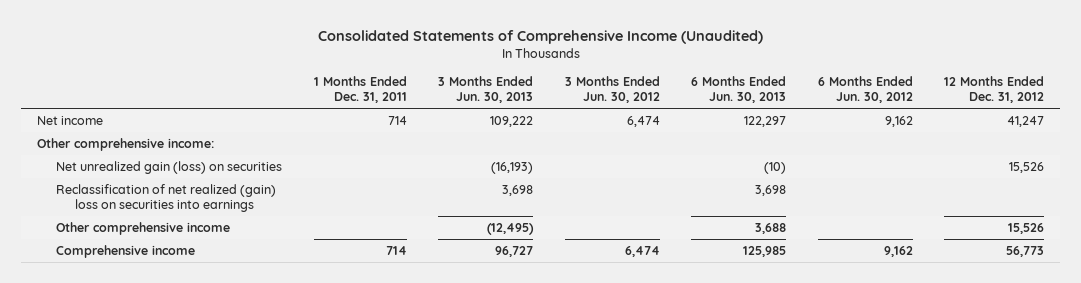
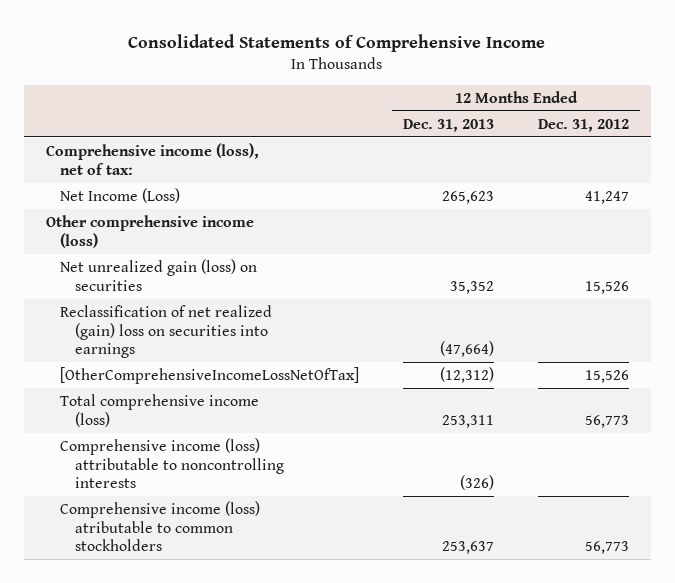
[317,29,763,44] Consolidated Statements of Comprehensive Income (Unaudited) -> [128,34,546,53] Consolidated Statements of Comprehensive Income
[313,75,407,104] 1 Months Ended Dec. 31, 2011 -> none
[438,75,534,104] 3 Months Ended Jun. 30, 2013 -> none
[564,75,660,104] 3 Months Ended Jun. 30, 2012 -> none
[691,75,787,104] 6 Months Ended Jun. 30, 2013 -> none
[817,75,913,104] 6 Months Ended Jun. 30, 2012 -> none
none -> [403,118,495,132] Dec. 31, 2013
none -> [45,142,259,175] Comprehensive income (loss), net of tax:
[37,115,104,125] Net income -> [60,187,181,203] Net Income (Loss)
[37,137,215,151] Other comprehensive income: -> [45,214,254,248] Other comprehensive income (loss)
[56,221,231,235] Other comprehensive income -> [60,366,360,384] [OtherComprehensiveIncomeLossNetOfTax]
none -> [60,393,260,427] Total comprehensive income (loss)
none -> [60,437,284,489] Comprehensive income (loss) attributable to noncontrolling interests
[56,244,196,258] Comprehensive income -> [60,500,261,552] Comprehensive income (loss) atributable to common stockholders

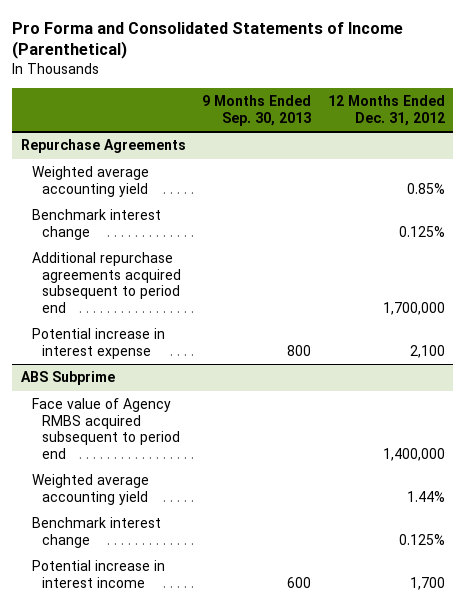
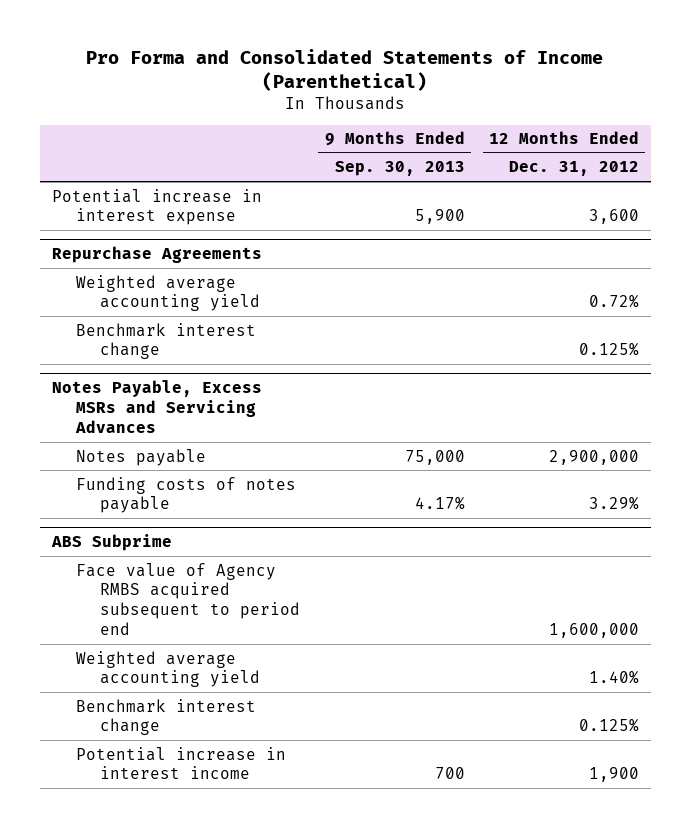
none -> [51,188,262,226] Potential increase in interest expense
[406,182,445,194] 0.85% -> [588,294,639,309] 0.72%
[31,252,182,313] Additional repurchase agreements acquired subsequent to period end -> none
[31,328,165,359] Potential increase in interest expense -> none
none -> [51,380,262,433] Notes Payable, Excess MSRs and Servicing Advances
none -> [76,448,207,466] Notes payable
none -> [76,476,297,514] Funding costs of notes payable
[382,447,445,461] 1,400,000 -> [548,622,639,638] 1,600,000
[406,490,445,502] 1.44% -> [588,670,639,685] 1.40%
[287,576,312,588] 600 -> [434,767,465,780] 700
[409,576,445,590] 1,700 -> [588,767,639,783] 1,900

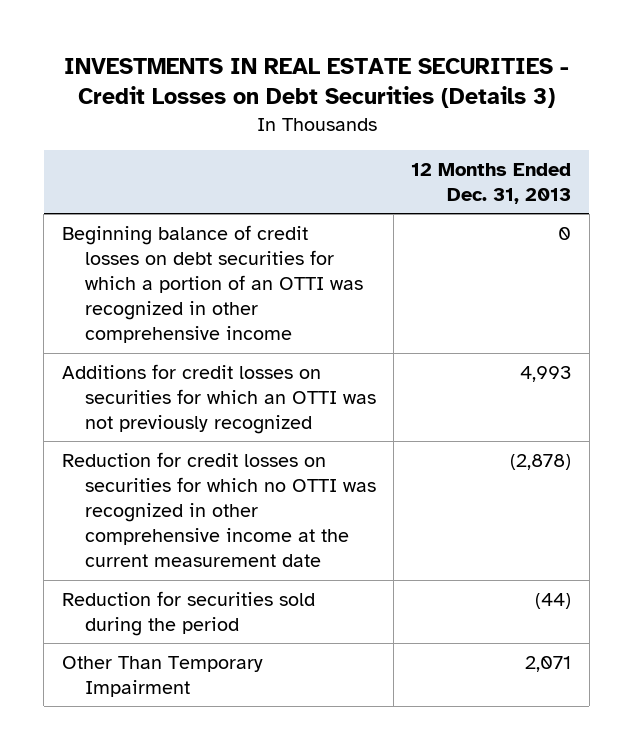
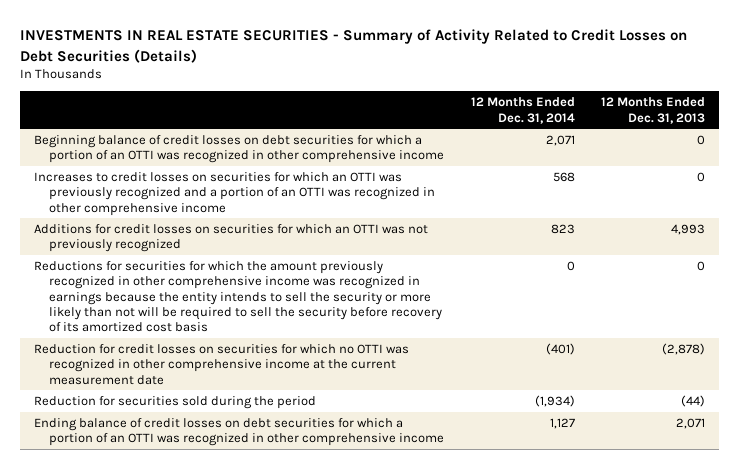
[63,58,569,109] INVESTMENTS IN REAL ESTATE SECURITIES - Credit Losses on Debt Securities (Details 3) -> [20,29,688,63] INVESTMENTS IN REAL ESTATE SECURITIES - Summary of Activity Related to Credit Losses on Debt Securities (Details)
none -> [470,97,575,124] 12 Months Ended Dec. 31, 2014
none -> [33,171,435,216] Increases to credit losses on securities for which an OTTI was previously recognized and a portion of an OTTI was recognized in other comprehensive income
none -> [33,260,442,333] Reductions for securities for which the amount previously recognized in other comprehensive income was recognized in earnings because the entity intends to sell the security or more likely than not will be required to sell the security before recovery of its amortized cost basis
[61,655,263,697] Other Than Temporary Impairment -> [33,417,444,447] Ending balance of credit losses on debt securities for which a portion of an OTTI was recognized in other comprehensive income

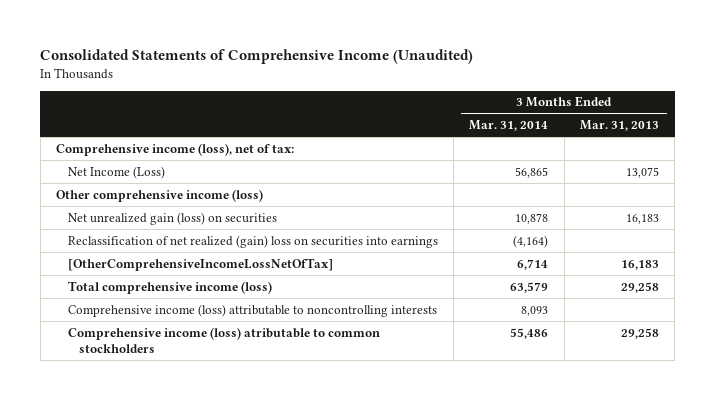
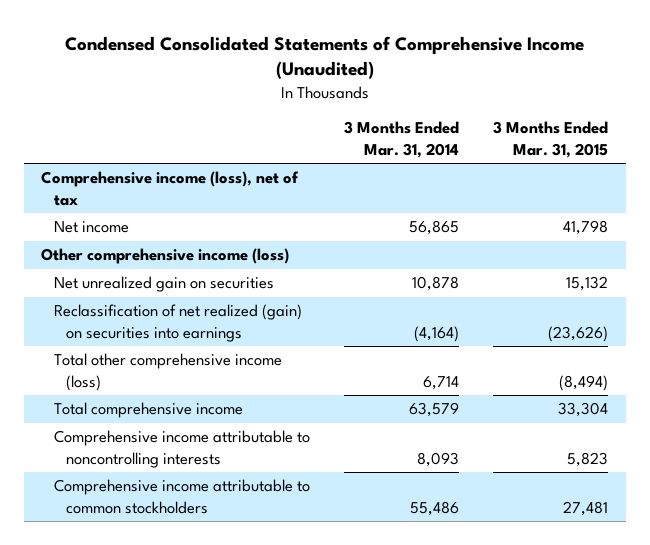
[40,49,474,65] Consolidated Statements of Comprehensive Income (Unaudited) -> [64,35,584,80] Condensed Consolidated Statements of Comprehensive Income (Unaudited)
[579,119,659,131] Mar. 31, 2013 -> none
none -> [493,121,609,158] 3 Months Ended Mar. 31, 2015
[56,142,295,156] Comprehensive income (loss), net of tax: -> [41,171,300,206] Comprehensive income (loss), net of tax
[67,165,165,179] Net Income (Loss) -> [53,221,129,234] Net income
[67,211,277,225] Net unrealized gain (loss) on securities -> [53,276,274,293] Net unrealized gain on securities
[67,234,438,248] Reclassification of net realized (gain) loss on securities into earnings -> [53,304,302,342] Reclassification of net realized (gain) on securities into earnings
[67,257,333,271] [OtherComprehensiveIncomeLossNetOfTax] -> [53,353,282,391] Total other comprehensive income (loss)
[67,280,272,294] Total comprehensive income (loss) -> [53,402,243,419] Total comprehensive income
[67,303,437,317] Comprehensive income (loss) attributable to noncontrolling interests -> [53,430,310,468] Comprehensive income attributable to noncontrolling interests
[67,326,380,354] Comprehensive income (loss) atributable to common stockholders -> [53,479,310,514] Comprehensive income attributable to common stockholders

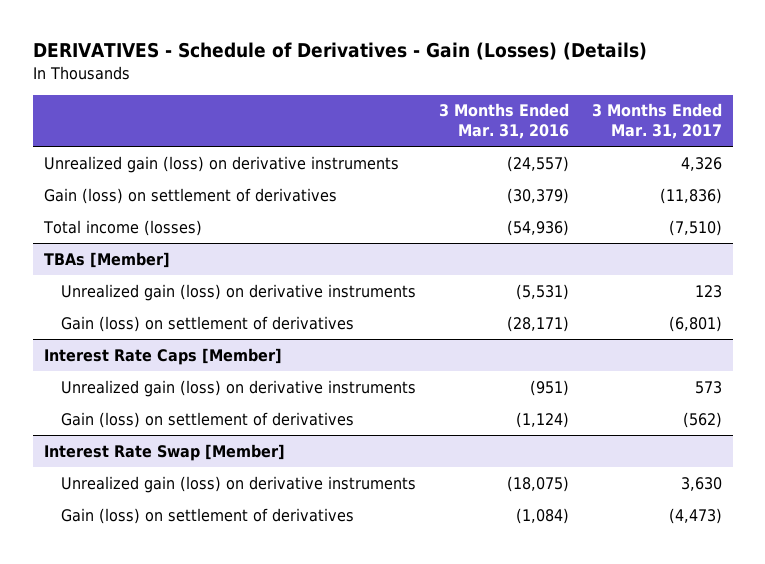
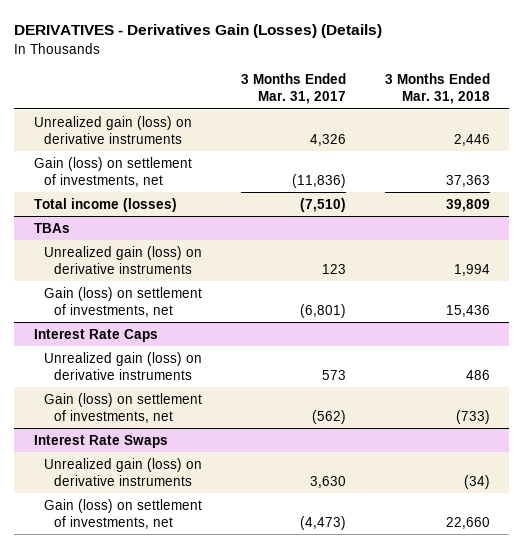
[32,42,647,61] DERIVATIVES - Schedule of Derivatives - Gain (Losses) (Details) -> [14,24,383,39] DERIVATIVES - Derivatives Gain (Losses) (Details)
[438,103,569,140] 3 Months Ended Mar. 31, 2016 -> none
none -> [384,72,490,105] 3 Months Ended Mar. 31, 2018
[43,187,337,204] Gain (loss) on settlement of derivatives -> [33,156,192,188] Gain (loss) on settlement of investments, net
[43,251,170,268] TBAs [Member] -> [33,222,70,233] TBAs
[61,315,355,332] Gain (loss) on settlement of derivatives -> [43,286,202,318] Gain (loss) on settlement of investments, net
[43,347,282,365] Interest Rate Caps [Member] -> [33,328,158,342] Interest Rate Caps
[61,411,355,428] Gain (loss) on settlement of derivatives -> [43,392,202,424] Gain (loss) on settlement of investments, net
[43,443,285,461] Interest Rate Swap [Member] -> [33,434,168,448] Interest Rate Swaps
[61,507,355,524] Gain (loss) on settlement of derivatives -> [43,498,202,530] Gain (loss) on settlement of investments, net

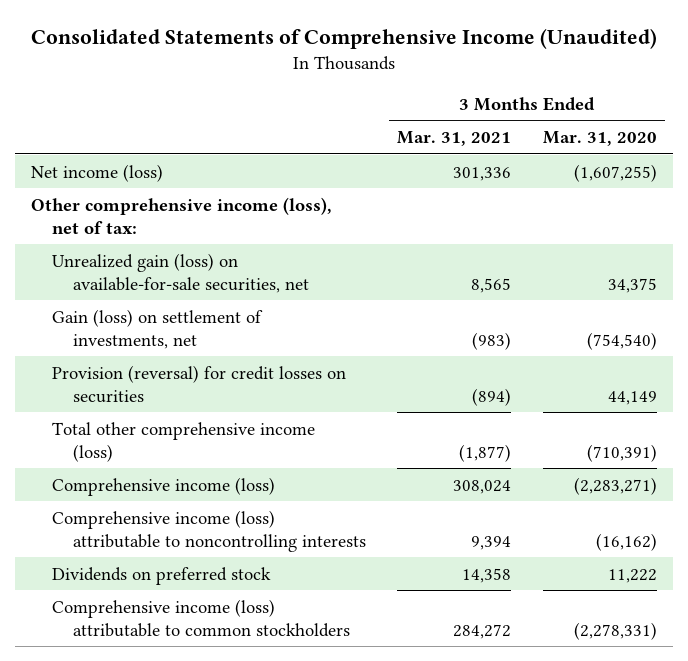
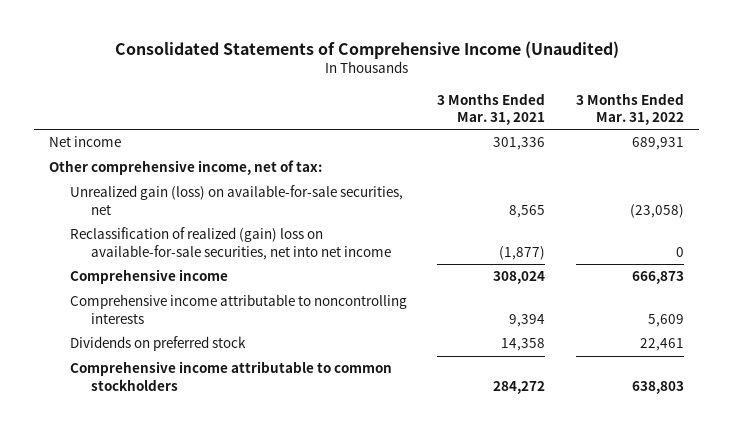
[543,131,658,147] Mar. 31, 2020 -> none
none -> [576,92,685,125] 3 Months Ended Mar. 31, 2022
[30,163,163,182] Net income (loss) -> [48,136,121,148] Net income
[30,196,332,234] Other comprehensive income (loss), net of tax: -> [48,160,322,176] Other comprehensive income, net of tax:
[51,364,346,403] Provision (reversal) for credit losses on securities -> none
[51,421,315,462] Total other comprehensive income (loss) -> none
[51,308,263,349] Gain (loss) on settlement of investments, net -> [69,227,391,260] Reclassification of realized (gain) loss on available-for-sale securities, net into net income
[472,331,512,350] (983) -> [499,245,546,260] (1,877)
[51,476,275,496] Comprehensive income (loss) -> [69,269,228,285] Comprehensive income
[51,509,366,552] Comprehensive income (loss) attributable to noncontrolling interests -> [69,294,407,324] Comprehensive income attributable to noncontrolling interests
[51,598,350,637] Comprehensive income (loss) attributable to common stockholders -> [69,361,392,391] Comprehensive income attributable to common stockholders

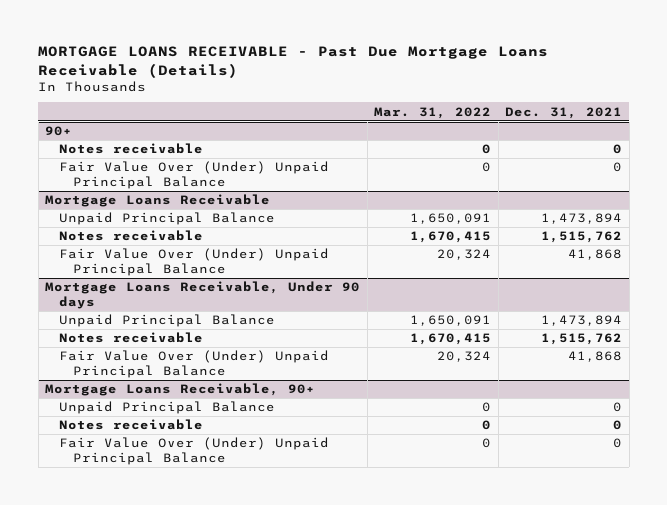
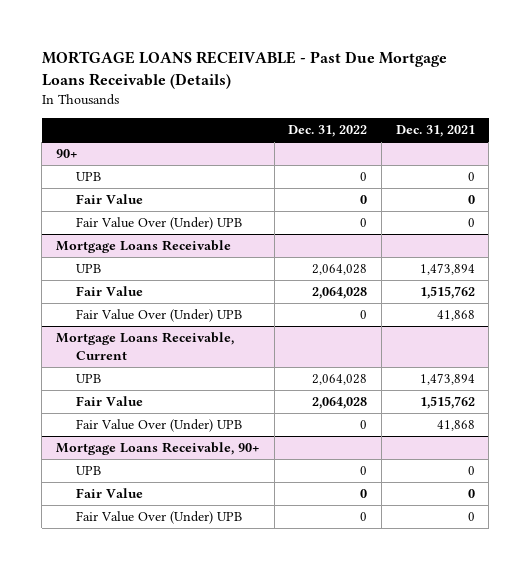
[374,106,492,119] Mar. 31, 2022 -> none
none -> [288,125,368,138] Dec. 31, 2022
none -> [75,172,101,182] UPB
[59,143,204,155] Notes receivable -> [75,194,143,205] Fair Value
[59,161,330,189] Fair Value Over (Under) Unpaid Principal Balance -> [75,217,242,231] Fair Value Over (Under) UPB
[45,281,361,309] Mortgage Loans Receivable, Under 90 days -> none
[59,212,276,226] Unpaid Principal Balance -> [75,264,101,274] UPB
[59,230,204,242] Notes receivable -> [75,286,143,297] Fair Value
[59,248,330,276] Fair Value Over (Under) Unpaid Principal Balance -> [75,309,242,323] Fair Value Over (Under) UPB
none -> [55,332,234,360] Mortgage Loans Receivable, Current
[59,314,276,328] Unpaid Principal Balance -> [75,374,101,384] UPB
[59,332,204,344] Notes receivable -> [75,396,143,407] Fair Value
[59,350,330,378] Fair Value Over (Under) Unpaid Principal Balance -> [75,419,242,433] Fair Value Over (Under) UPB
[59,401,276,415] Unpaid Principal Balance -> [75,466,101,476] UPB
[59,419,204,431] Notes receivable -> [75,488,143,499] Fair Value
[59,437,330,465] Fair Value Over (Under) Unpaid Principal Balance -> [75,511,242,525] Fair Value Over (Under) UPB

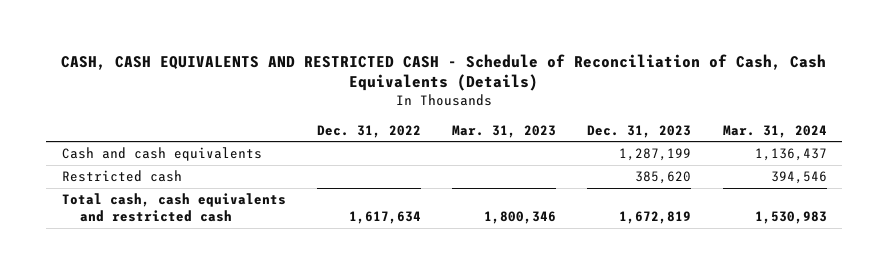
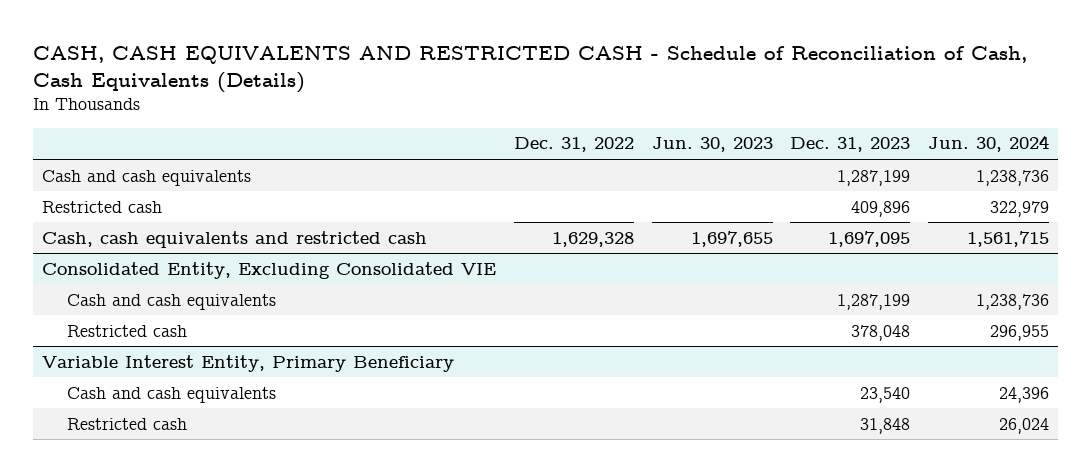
[452,124,557,138] Mar. 31, 2023 -> none
[722,124,827,138] Mar. 31, 2024 -> none
none -> [651,137,773,153] Jun. 30, 2023
none -> [928,135,1050,153] Jun. 30, 2024
[635,171,692,185] 385,620 -> [851,200,911,217] 409,896
[61,193,286,223] Total cash, cash equivalents and restricted cash -> [42,230,428,248] Cash, cash equivalents and restricted cash
[349,211,422,225] 1,617,634 -> [551,231,634,247] 1,629,328
[619,211,692,225] 1,672,819 -> [828,230,911,247] 1,697,095
none -> [42,261,497,279] Consolidated Entity, Excluding Consolidated VIE
none -> [67,293,277,310] Cash and cash equivalents
none -> [67,324,188,337] Restricted cash
none -> [42,354,455,372] Variable Interest Entity, Primary Beneficiary
none -> [67,386,277,403] Cash and cash equivalents
none -> [67,417,188,430] Restricted cash

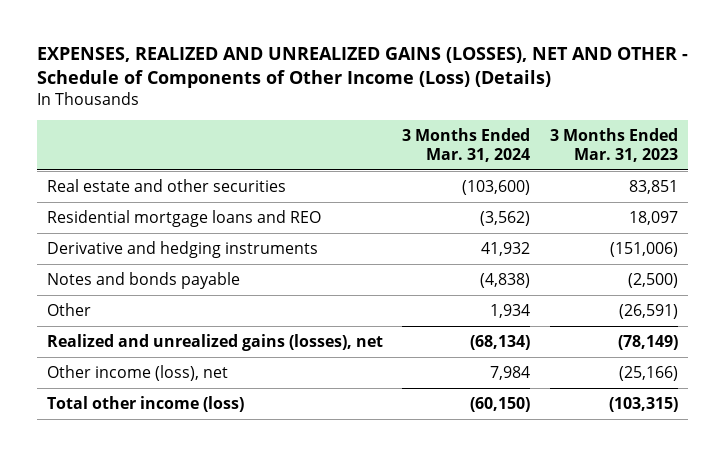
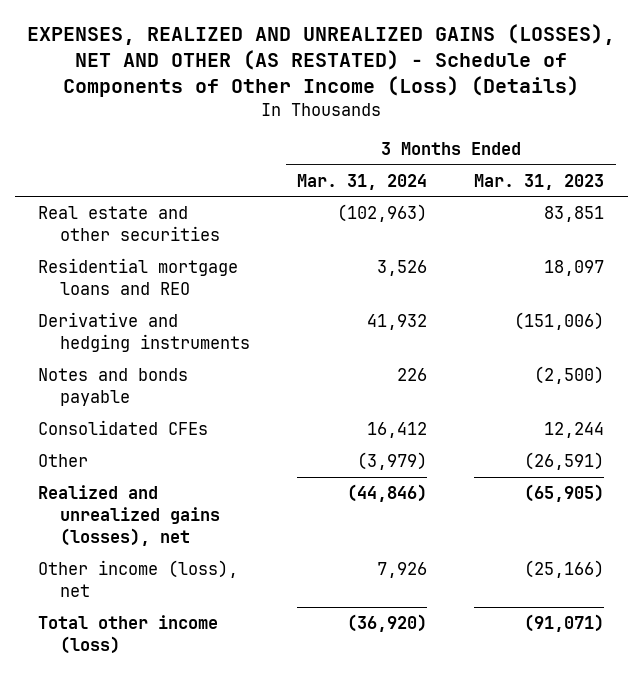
[36,47,688,89] EXPENSES, REALIZED AND UNREALIZED GAINS (LOSSES), NET AND OTHER - Schedule of Components of Other Income (Loss) (Details) -> [27,23,616,98] EXPENSES, REALIZED AND UNREALIZED GAINS (LOSSES), NET AND OTHER (AS RESTATED) - Schedule of Components of Other Income (Loss) (Details)
[462,179,531,195] (103,600) -> [337,204,428,223] (102,963)
[480,210,531,226] (3,562) -> [377,260,428,277] 3,526
[480,272,531,288] (4,838) -> [397,368,428,382] 226
none -> [38,420,209,436] Consolidated CFEs
[490,303,531,318] 1,934 -> [357,452,428,471] (3,979)
[470,334,531,350] (68,134) -> [347,484,428,503] (44,846)
[618,334,679,350] (78,149) -> [524,484,605,503] (65,905)
[490,365,531,380] 7,984 -> [377,562,428,579] 7,926
[470,396,531,412] (60,150) -> [347,614,428,633] (36,920)
[609,396,679,412] (103,315) -> [524,614,605,633] (91,071)

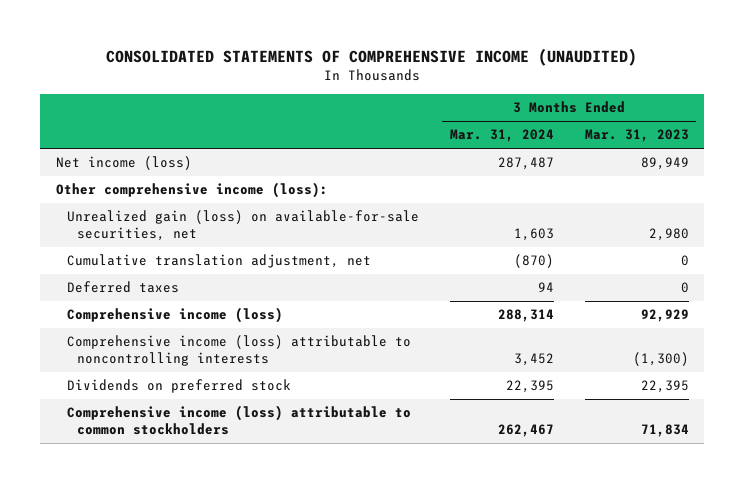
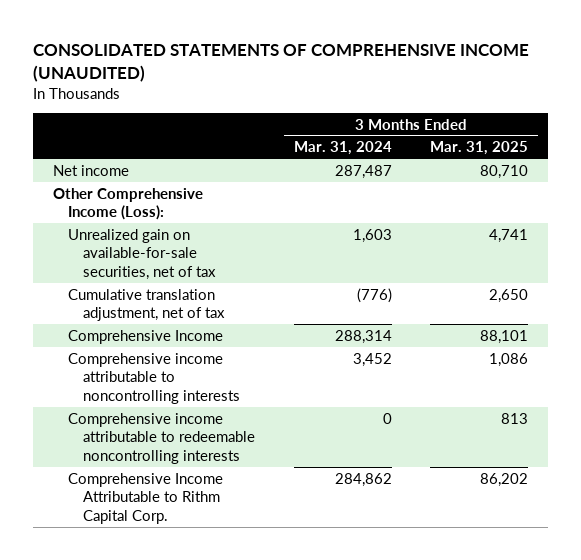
[584,129,689,143] Mar. 31, 2023 -> none
none -> [430,141,529,156] Mar. 31, 2025
[66,281,179,294] Deferred taxes -> none
[66,379,291,394] Dividends on preferred stock -> none
[55,156,192,171] Net income (loss) -> [52,164,129,176] Net income
[55,182,328,199] Other comprehensive income (loss): -> [52,187,203,221] Other Comprehensive Income (Loss):
[66,210,419,241] Unrealized gain (loss) on available-for-sale securities, net -> [67,228,217,280] Unrealized gain on available-for-sale securities, net of tax
[66,254,371,269] Cumulative translation adjustment, net -> [67,288,226,322] Cumulative translation adjustment, net of tax
[513,254,554,269] (870) -> [356,287,392,303] (776)
[66,307,283,324] Comprehensive income (loss) -> [67,329,223,344] Comprehensive Income
[66,335,411,366] Comprehensive income (loss) attributable to noncontrolling interests -> [67,352,241,404] Comprehensive income attributable to noncontrolling interests
none -> [67,412,256,464] Comprehensive income attributable to redeemable noncontrolling interests
[66,405,411,435] Comprehensive income (loss) attributable to common stockholders -> [67,472,223,524] Comprehensive Income Attributable to Rithm Capital Corp.
[497,423,554,437] 262,467 -> [334,472,392,487] 284,862

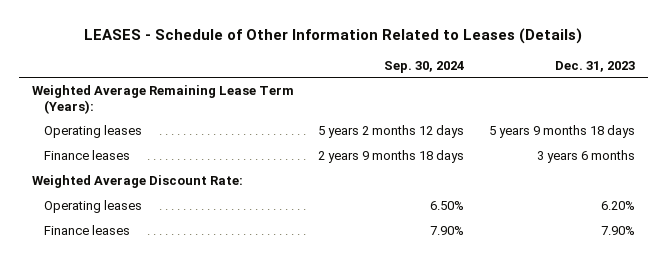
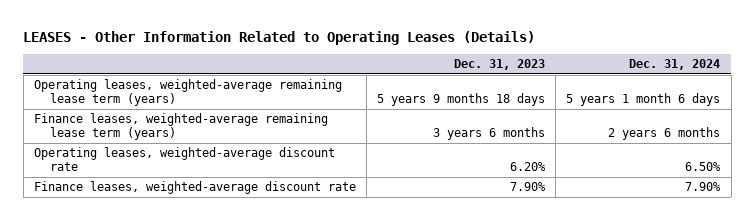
[84,27,583,44] LEASES - Schedule of Other Information Related to Leases (Details) -> [23,30,536,45] LEASES - Other Information Related to Operating Leases (Details)
[384,60,465,73] Sep. 30, 2024 -> none
none -> [629,58,721,70] Dec. 31, 2024
[31,85,294,114] Weighted Average Remaining Lease Term (Years): -> none
[31,175,243,189] Weighted Average Discount Rate: -> none
[44,125,143,139] Operating leases -> [33,79,342,107] Operating leases, weighted-average remaining lease term (years)
[44,150,131,161] Finance leases -> [33,113,328,141] Finance leases, weighted-average remaining lease term (years)
[44,200,143,214] Operating leases -> [33,147,335,172] Operating leases, weighted-average discount rate
[44,225,131,236] Finance leases -> [33,181,356,195] Finance leases, weighted-average discount rate

